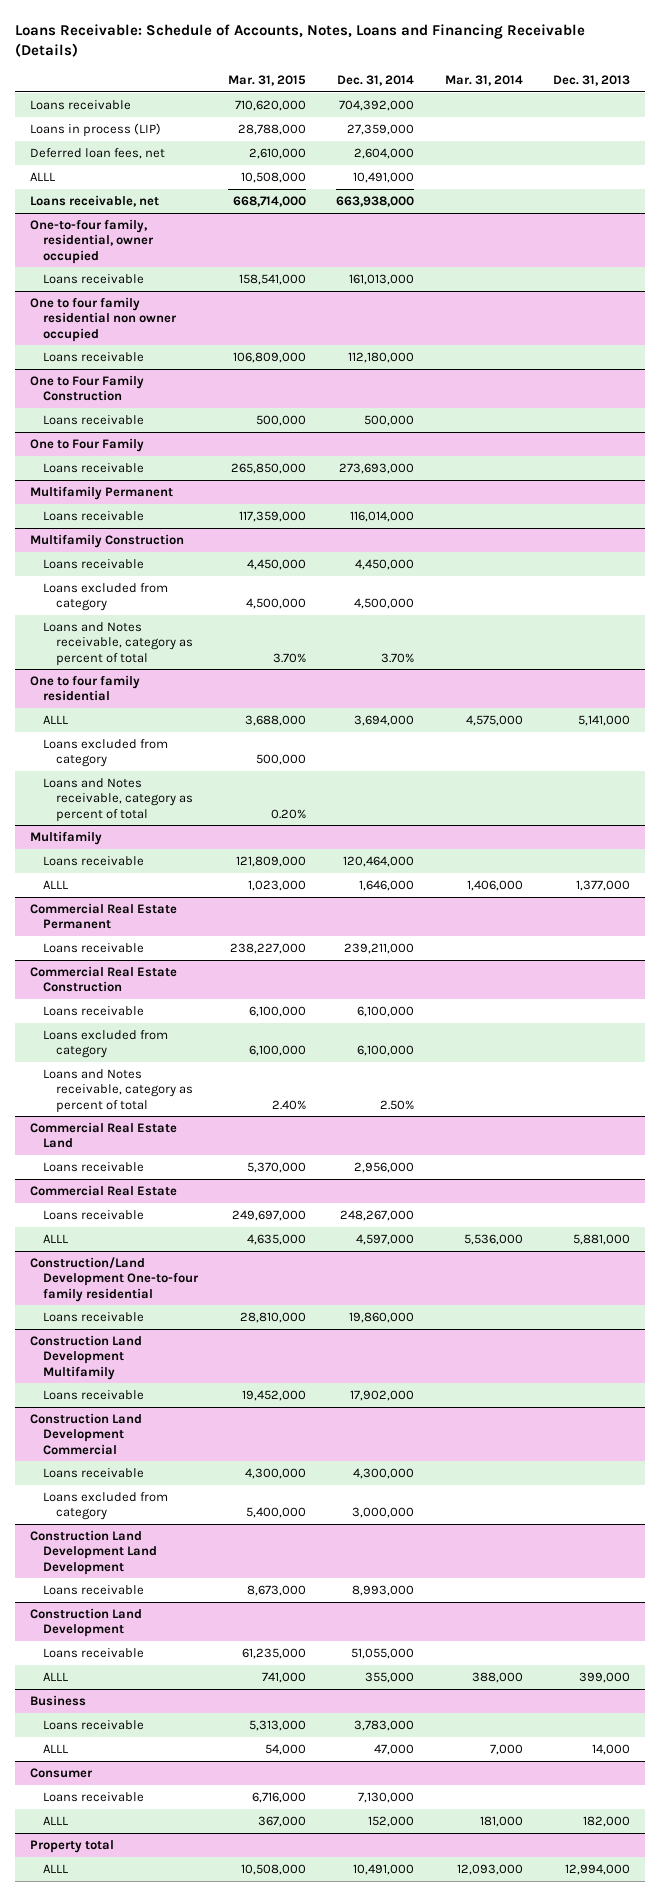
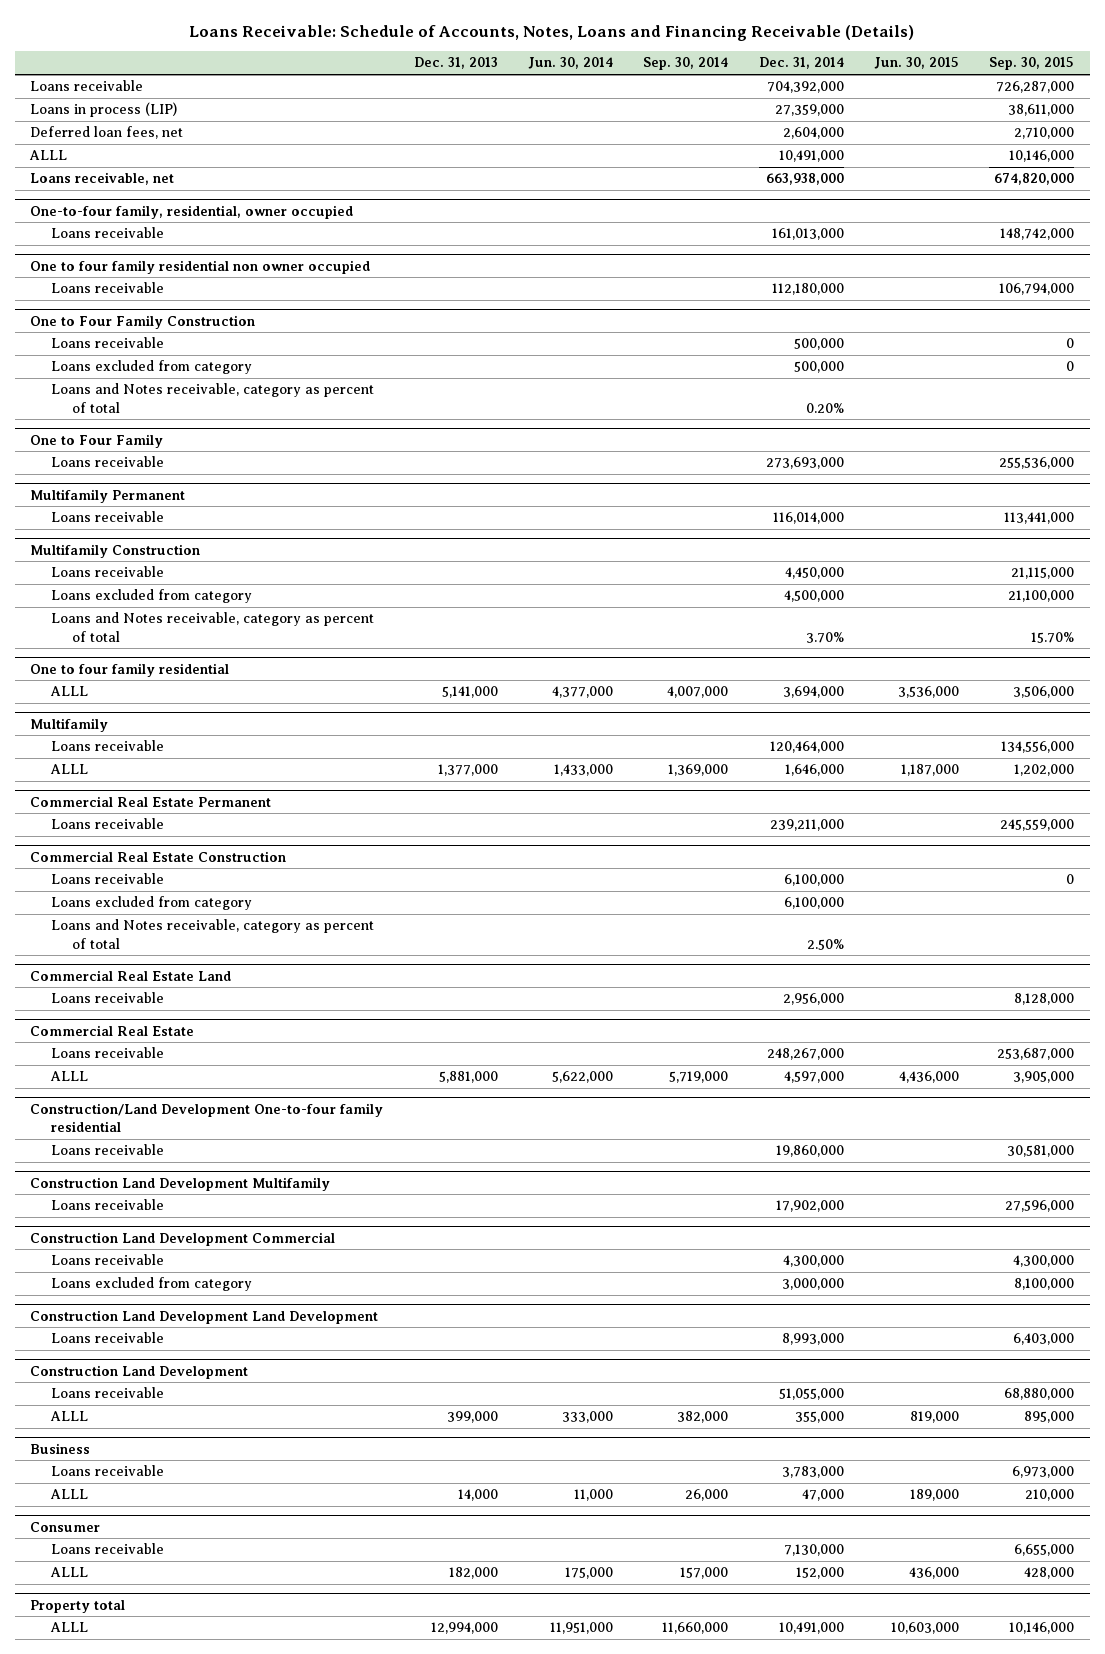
[228,74,307,86] Mar. 31, 2015 -> none
[444,74,523,86] Mar. 31, 2014 -> none
none -> [527,57,613,70] Jun. 30, 2014
none -> [643,57,729,71] Sep. 30, 2014
none -> [873,57,959,70] Jun. 30, 2015
none -> [989,57,1075,71] Sep. 30, 2015
none -> [51,360,253,375] Loans excluded from category
none -> [51,383,375,413] Loans and Notes receivable, category as percent of total
[42,738,168,768] Loans excluded from category -> none
[42,777,193,822] Loans and Notes receivable, category as percent of total -> none

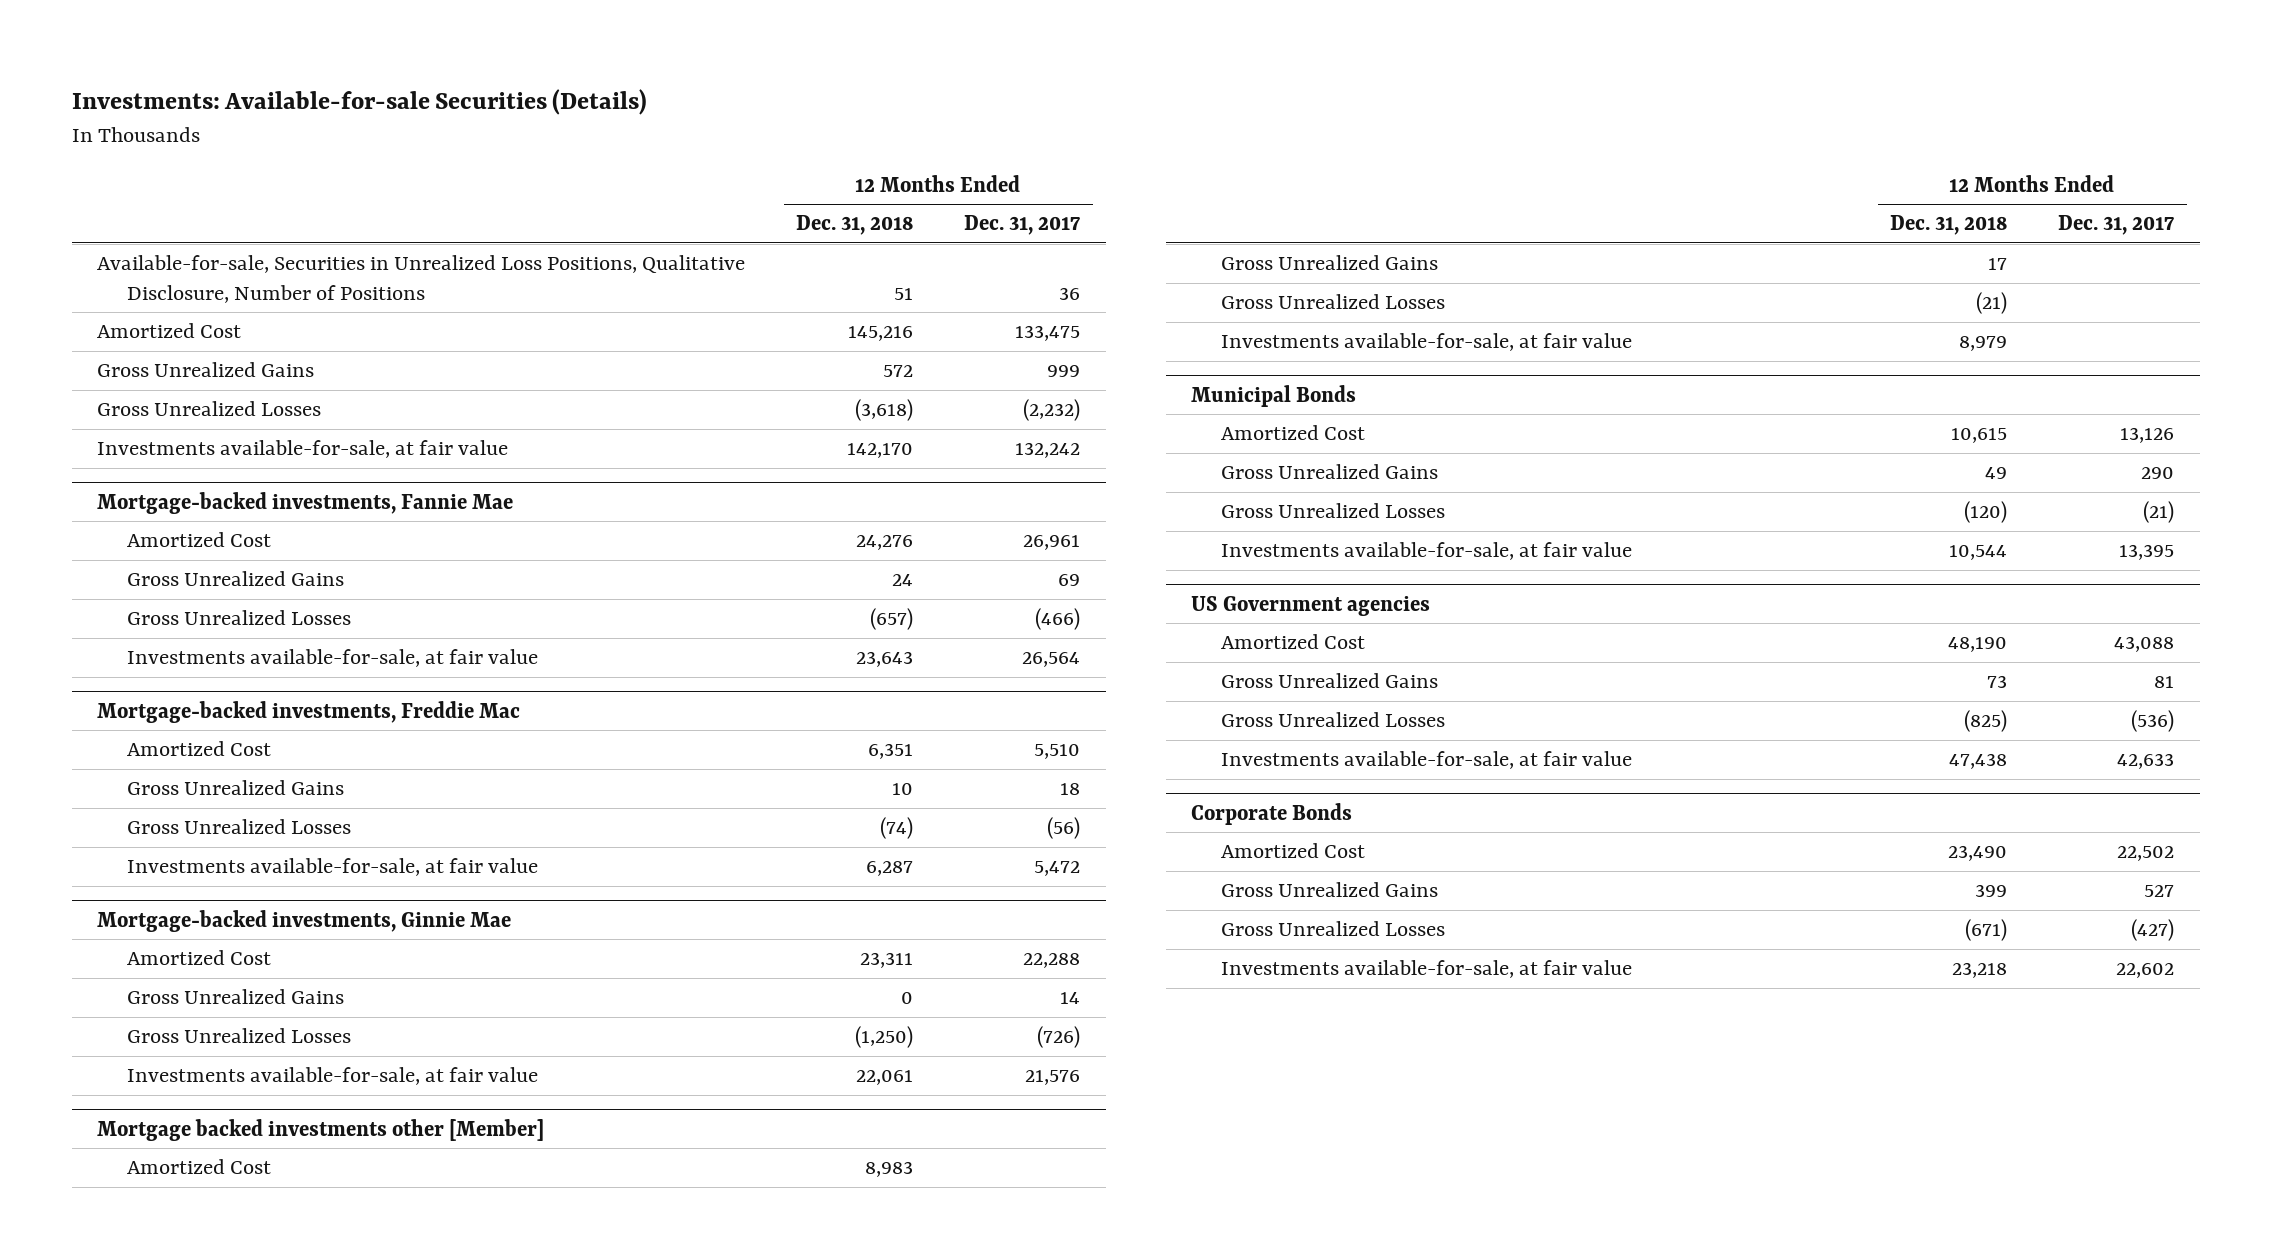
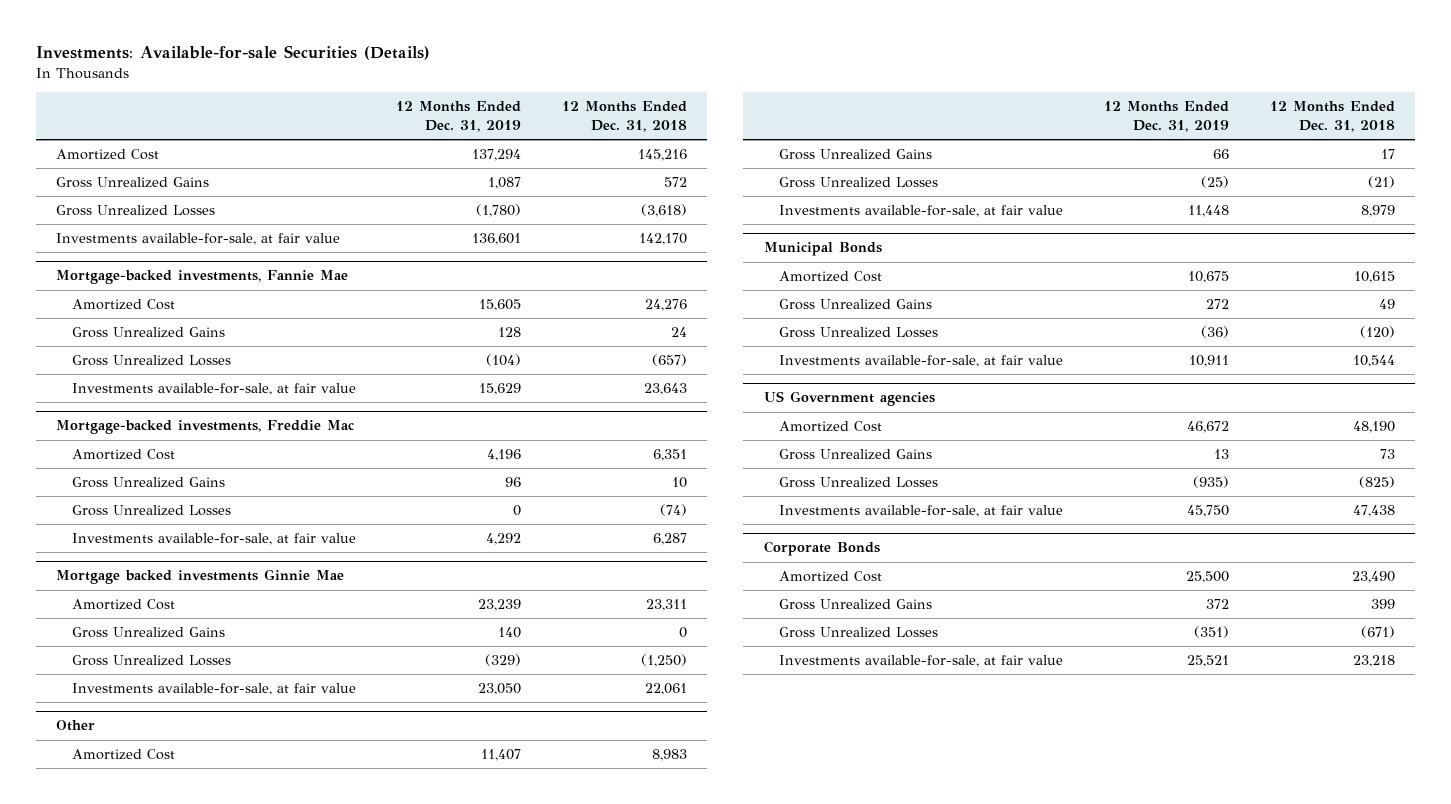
[964,215,1081,236] Dec. 31, 2017 -> none
none -> [396,101,522,133] 12 Months Ended Dec. 31, 2019
[97,255,746,303] Available-for-sale, Securities in Unrealized Loss Positions, Qualitative Disclosure, Number of Positions -> none
[97,909,512,932] Mortgage-backed investments, Ginnie Mae -> [56,569,345,585] Mortgage backed investments Ginnie Mae
[97,1118,545,1141] Mortgage backed investments other [Member] -> [56,720,96,732] Other

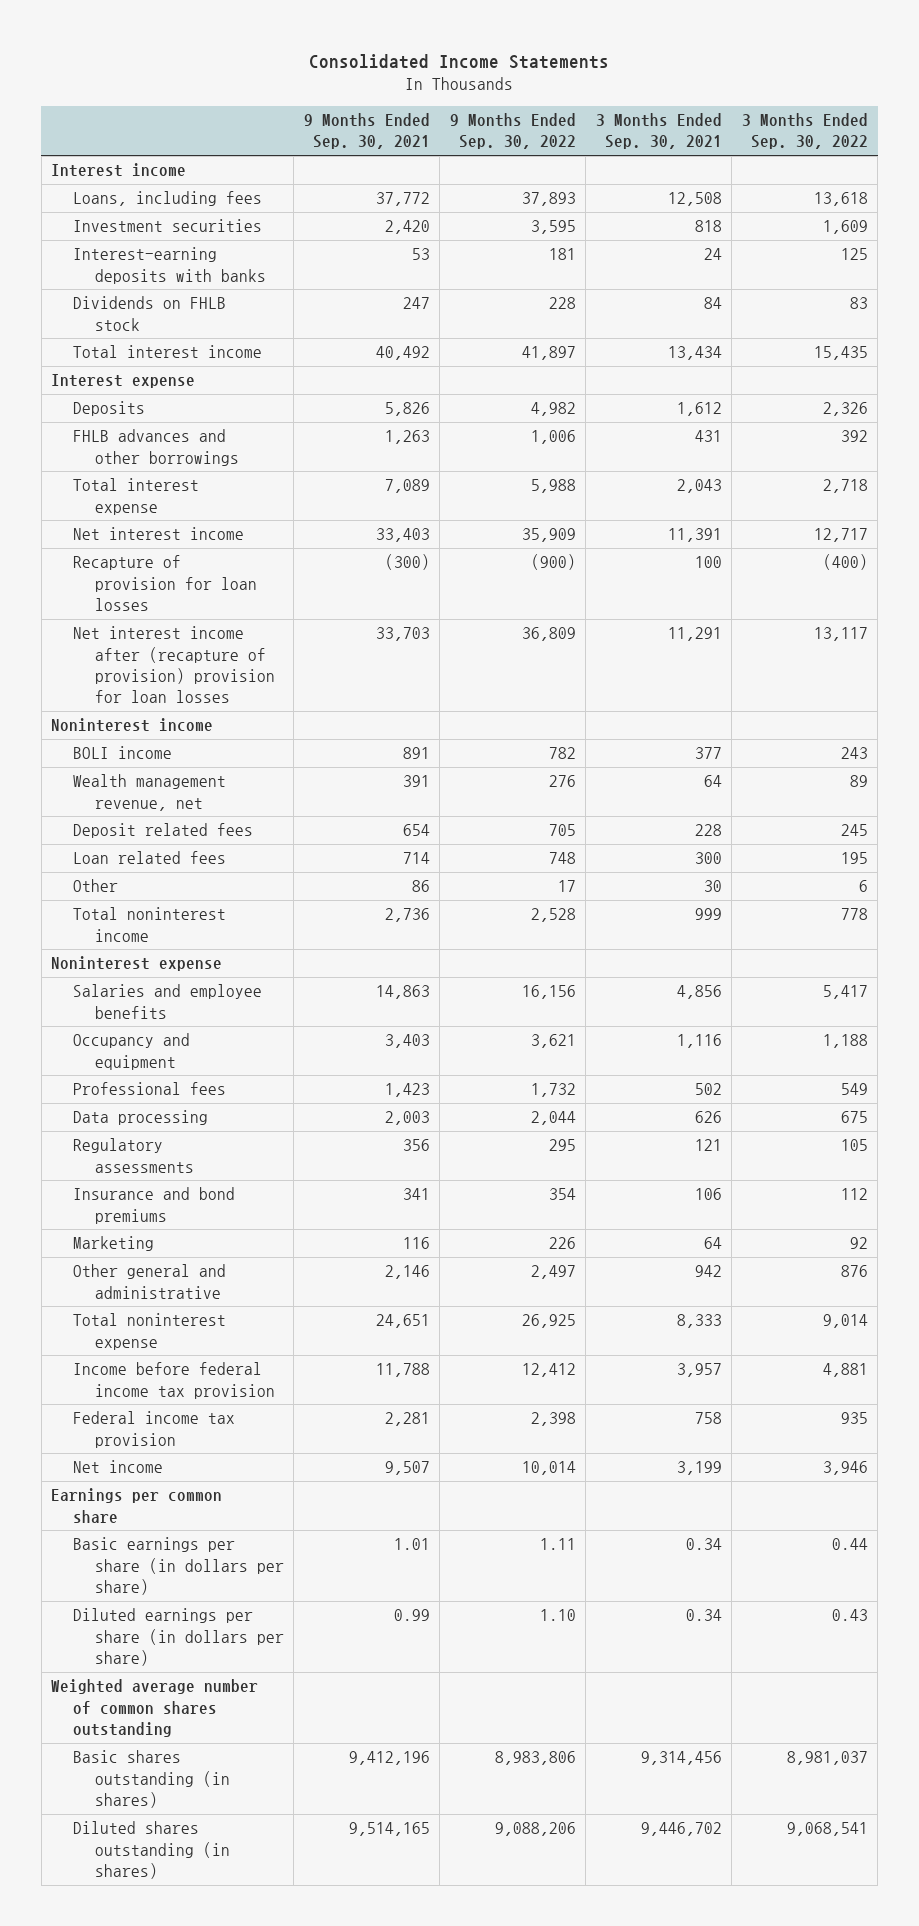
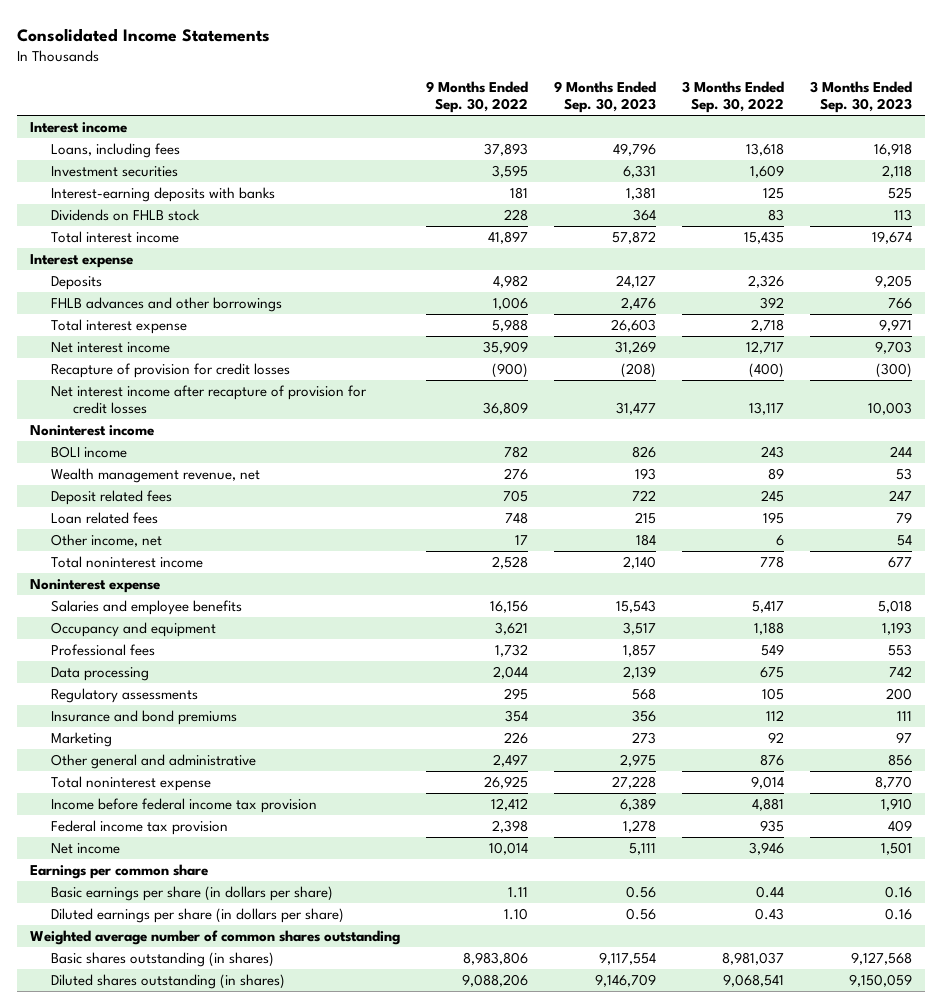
[303,112,430,150] 9 Months Ended Sep. 30, 2021 -> none
[595,112,722,150] 3 Months Ended Sep. 30, 2021 -> none
none -> [554,80,657,114] 9 Months Ended Sep. 30, 2023
none -> [810,80,913,114] 3 Months Ended Sep. 30, 2023
[73,555,257,611] Recapture of provision for loan losses -> [51,363,291,379] Recapture of provision for credit losses
[73,626,275,704] Net interest income after (recapture of provision) provision for loan losses -> [51,385,368,415] Net interest income after recapture of provision for credit losses
[73,879,119,893] Other -> [51,534,163,548] Other income, net

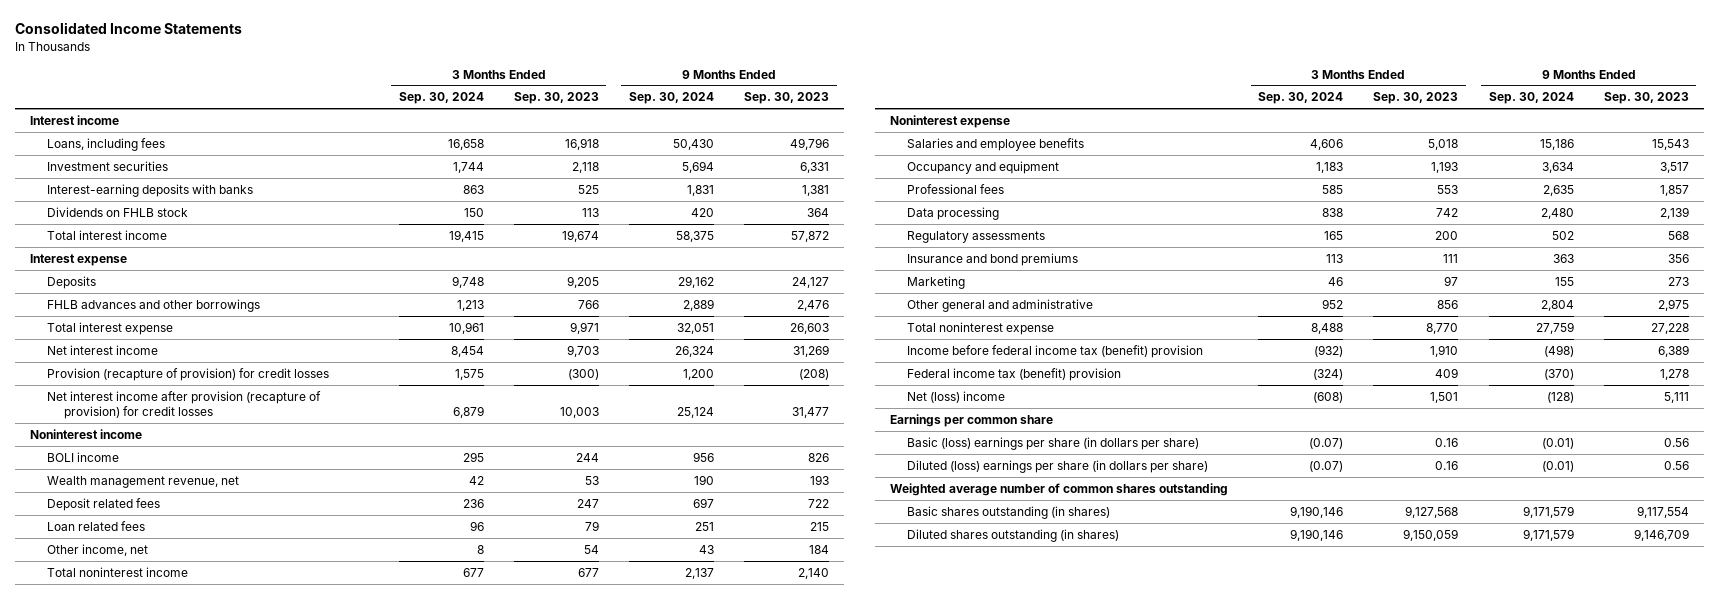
[426,80,529,114] 9 Months Ended Sep. 30, 2022 -> none
[682,80,785,114] 3 Months Ended Sep. 30, 2022 -> none
none -> [398,92,484,105] Sep. 30, 2024
none -> [629,92,715,105] Sep. 30, 2024
[51,363,291,379] Recapture of provision for credit losses -> [47,367,330,381] Provision (recapture of provision) for credit losses
[51,385,368,415] Net interest income after recapture of provision for credit losses -> [47,390,322,420] Net interest income after provision (recapture of provision) for credit losses
[51,798,318,814] Income before federal income tax provision -> [906,344,1203,358] Income before federal income tax (benefit) provision
[51,820,229,836] Federal income tax provision -> [906,367,1121,381] Federal income tax (benefit) provision
[51,843,121,855] Net income -> [906,390,1005,403] Net (loss) income
[51,886,334,902] Basic earnings per share (in dollars per share) -> [906,436,1199,450] Basic (loss) earnings per share (in dollars per share)
[51,908,345,924] Diluted earnings per share (in dollars per share) -> [906,459,1208,473] Diluted (loss) earnings per share (in dollars per share)

